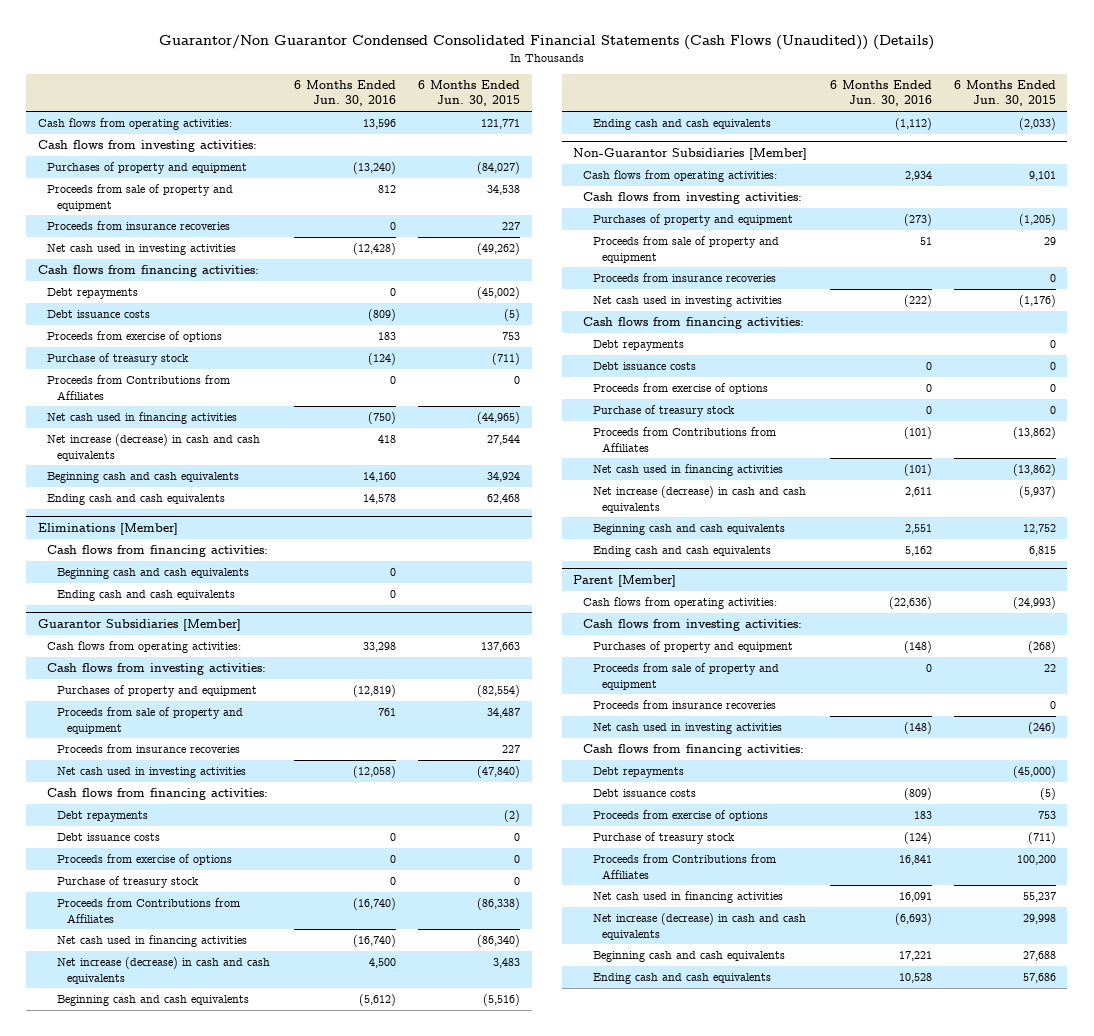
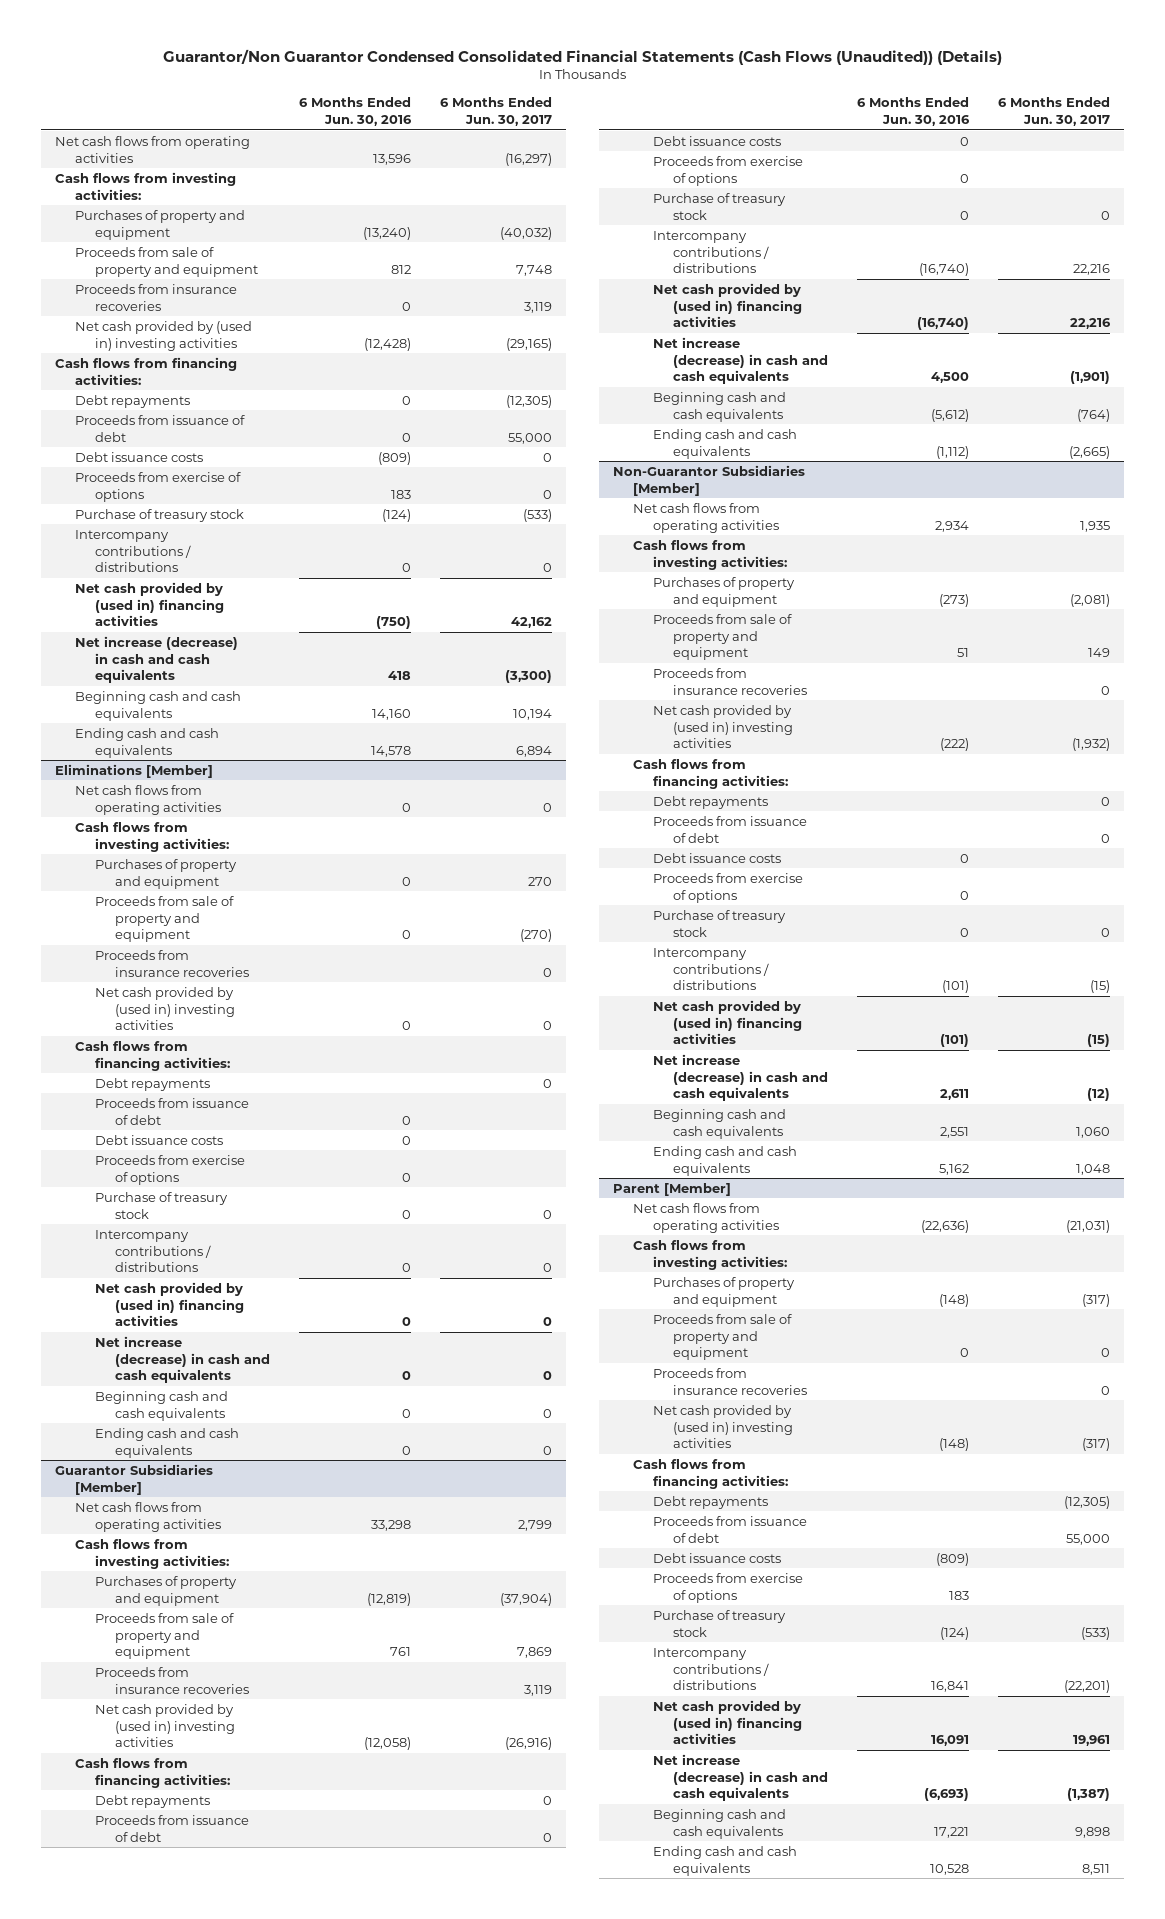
[418,79,521,107] 6 Months Ended Jun. 30, 2015 -> none
none -> [439,97,552,127] 6 Months Ended Jun. 30, 2017
[37,118,232,131] Cash flows from operating activities: -> [55,135,251,163] Net cash flows from operating activities
[47,244,237,256] Net cash used in investing activities -> [75,320,253,351] Net cash provided by (used in) investing activities
none -> [75,414,246,442] Proceeds from issuance of debt
[47,375,231,400] Proceeds from Contributions from Affiliates -> [75,529,192,573] Intercompany contributions / distributions
[47,412,238,425] Net cash used in financing activities -> [75,581,225,627] Net cash provided by (used in) financing activities
none -> [75,784,222,815] Net cash flows from operating activities
none -> [75,821,230,852] Cash flows from investing activities:
none -> [95,858,238,889] Purchases of property and equipment
none -> [95,895,235,943] Proceeds from sale of property and equipment
none -> [95,949,250,977] Proceeds from insurance recoveries
none -> [95,986,236,1031] Net cash provided by (used in) investing activities
none -> [95,1077,211,1091] Debt repayments
none -> [95,1097,250,1125] Proceeds from issuance of debt
none -> [95,1134,224,1145] Debt issuance costs
none -> [95,1154,246,1185] Proceeds from exercise of options
none -> [95,1191,229,1219] Purchase of treasury stock
none -> [95,1229,212,1273] Intercompany contributions / distributions
none -> [95,1281,245,1327] Net cash provided by (used in) financing activities
none -> [95,1335,271,1384] Net increase (decrease) in cash and cash equivalents
[47,641,242,654] Cash flows from operating activities: -> [75,1501,222,1532] Net cash flows from operating activities
[57,767,247,779] Net cash used in investing activities -> [95,1703,236,1748] Net cash provided by (used in) investing activities
none -> [95,1814,250,1842] Proceeds from issuance of debt
[57,898,241,923] Proceeds from Contributions from Affiliates -> [653,230,770,274] Intercompany contributions / distributions
[57,935,248,948] Net cash used in financing activities -> [653,282,803,328] Net cash provided by (used in) financing activities
[582,170,777,183] Cash flows from operating activities: -> [633,502,780,533] Net cash flows from operating activities
[592,296,782,308] Net cash used in investing activities -> [653,704,794,749] Net cash provided by (used in) investing activities
none -> [653,815,808,843] Proceeds from issuance of debt
[592,427,776,452] Proceeds from Contributions from Affiliates -> [653,947,770,991] Intercompany contributions / distributions
[592,464,783,477] Net cash used in financing activities -> [653,999,803,1045] Net cash provided by (used in) financing activities
[582,597,777,610] Cash flows from operating activities: -> [633,1202,780,1233] Net cash flows from operating activities
[592,723,782,735] Net cash used in investing activities -> [653,1404,794,1449] Net cash provided by (used in) investing activities
none -> [653,1515,808,1543] Proceeds from issuance of debt
[592,854,776,879] Proceeds from Contributions from Affiliates -> [653,1647,770,1691] Intercompany contributions / distributions
[592,891,783,904] Net cash used in financing activities -> [653,1699,803,1745] Net cash provided by (used in) financing activities

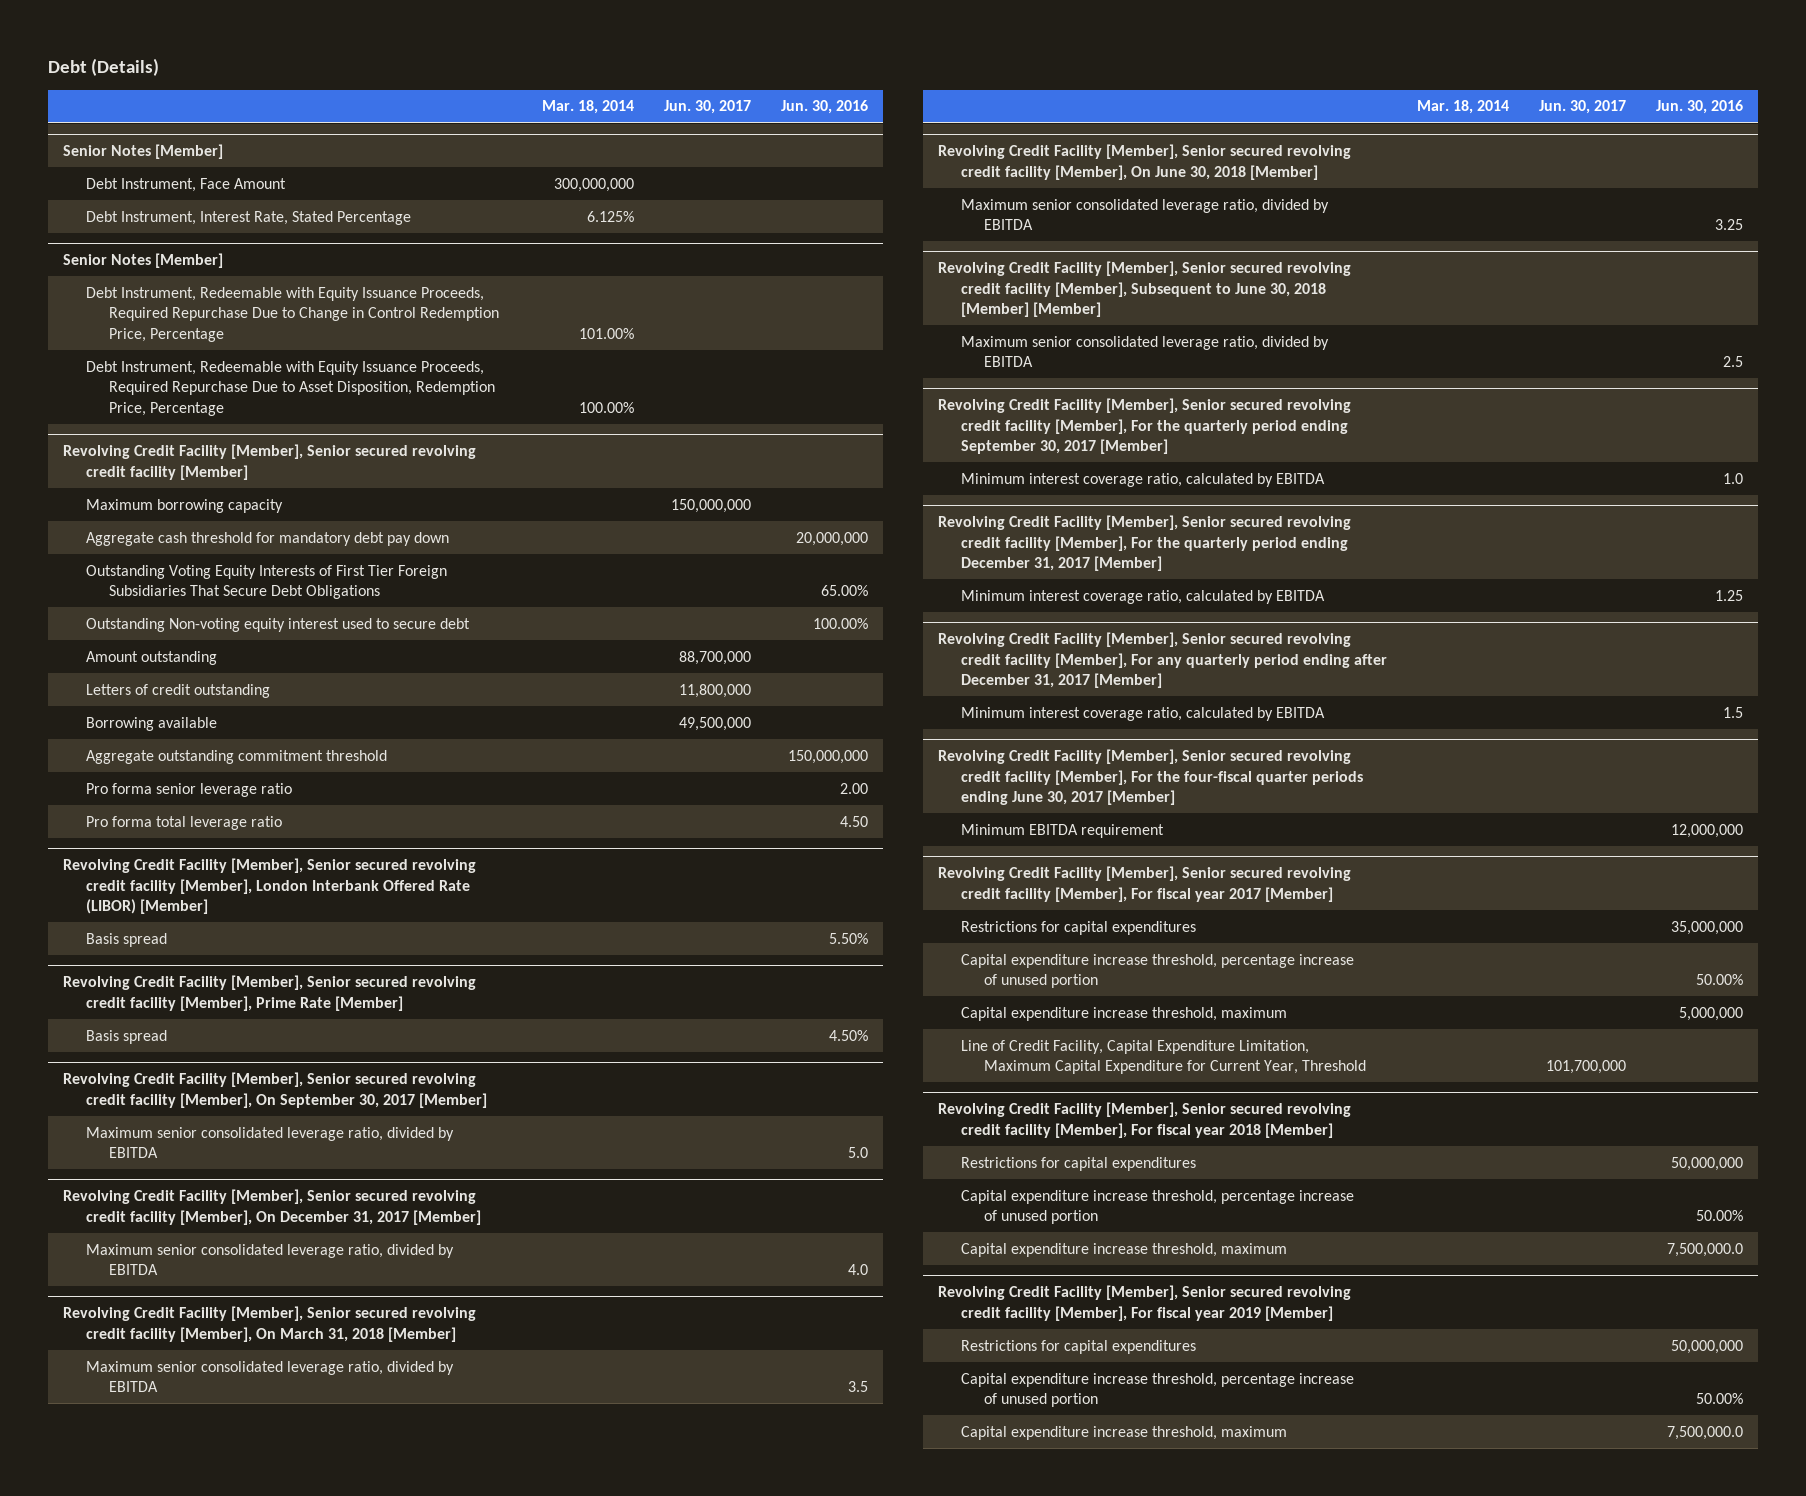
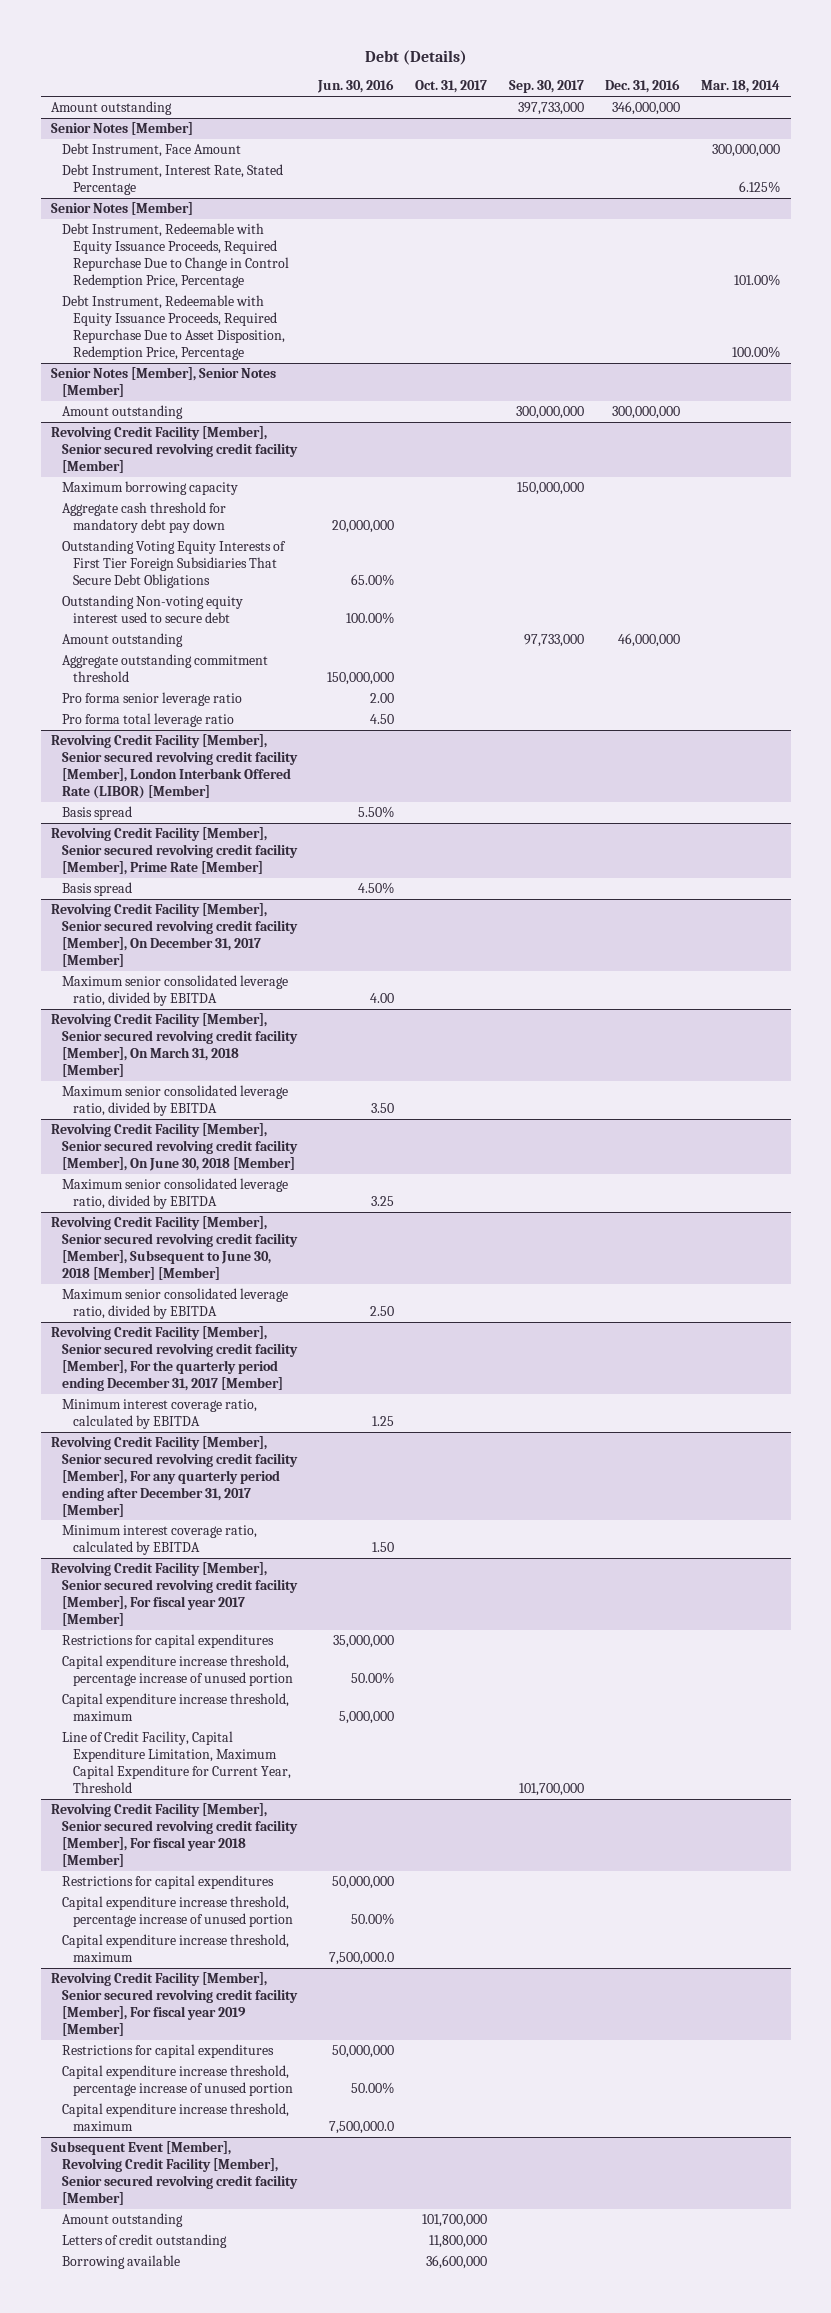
[663,100,751,115] Jun. 30, 2017 -> none
none -> [415,80,488,94] Oct. 31, 2017
none -> [508,80,584,94] Sep. 30, 2017
none -> [604,79,680,94] Dec. 31, 2016
none -> [51,101,173,116] Amount outstanding
none -> [51,367,277,397] Senior Notes [Member], Senior Notes [Member]
none -> [61,405,183,420] Amount outstanding
[86,683,271,698] Letters of credit outstanding -> none
[86,716,218,731] Borrowing available -> none
[63,1071,488,1108] Revolving Credit Facility [Member], Senior secured revolving credit facility [Member], On September 30, 2017 [Member] -> none
[86,1126,455,1159] Maximum senior consolidated leverage ratio, divided by EBITDA -> none
[847,1264,868,1276] 4.0 -> [370,992,395,1003] 4.00
[847,1381,868,1393] 3.5 -> [371,1102,395,1113] 3.50
[938,397,1352,455] Revolving Credit Facility [Member], Senior secured revolving credit facility [Member], For the quarterly period ending September 30, 2017 [Member] -> none
[961,472,1326,487] Minimum interest coverage ratio, calculated by EBITDA -> none
[1722,356,1743,368] 2.5 -> [370,1305,395,1316] 2.50
[938,748,1364,806] Revolving Credit Facility [Member], Senior secured revolving credit facility [Member], For the four-fiscal quarter periods ending June 30, 2017 [Member] -> none
[961,823,1165,838] Minimum EBITDA requirement -> none
[1722,706,1743,718] 1.5 -> [372,1541,395,1552] 1.50
none -> [51,2141,298,2205] Subsequent Event [Member], Revolving Credit Facility [Member], Senior secured revolving credit facility [Member]
none -> [61,2213,183,2228] Amount outstanding
none -> [61,2234,227,2249] Letters of credit outstanding
none -> [61,2255,180,2270] Borrowing available

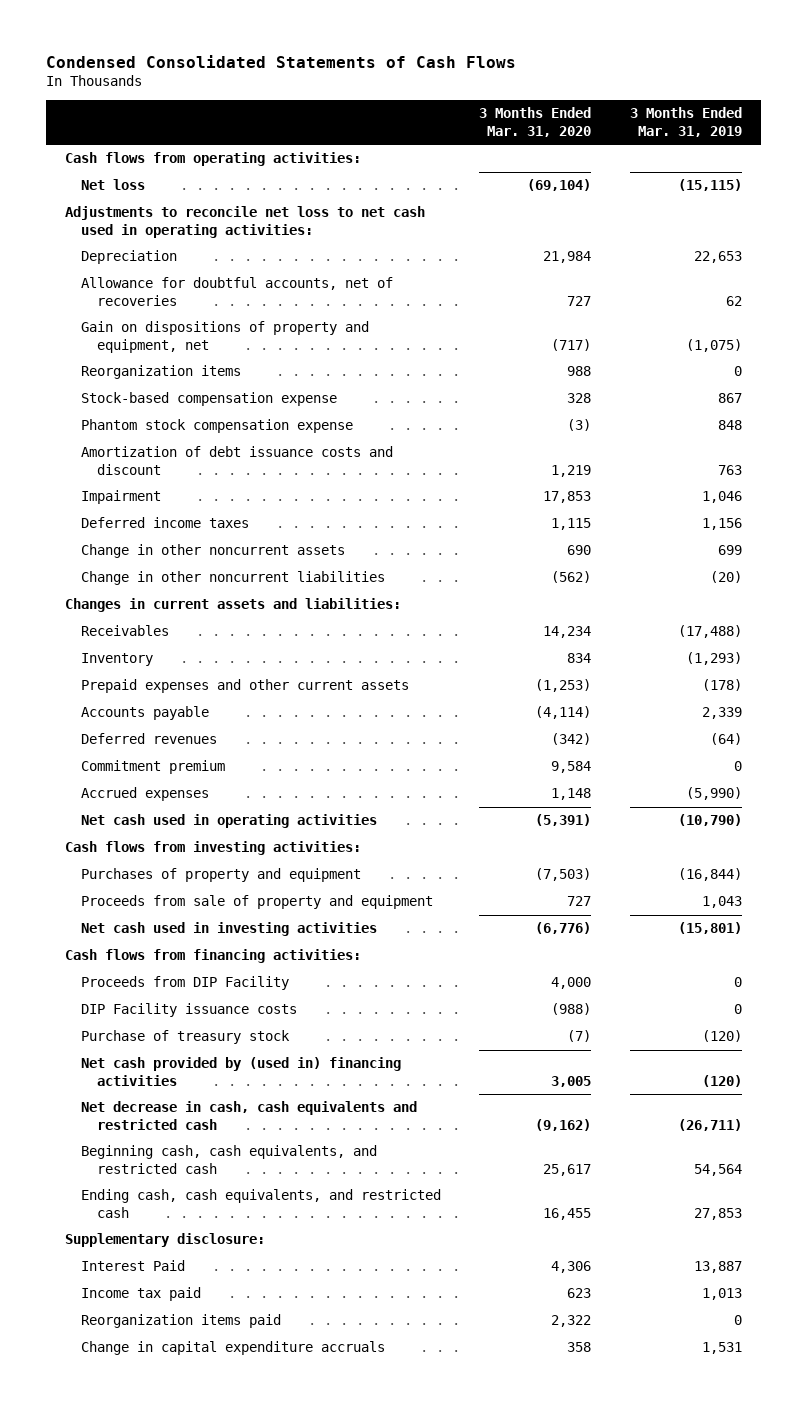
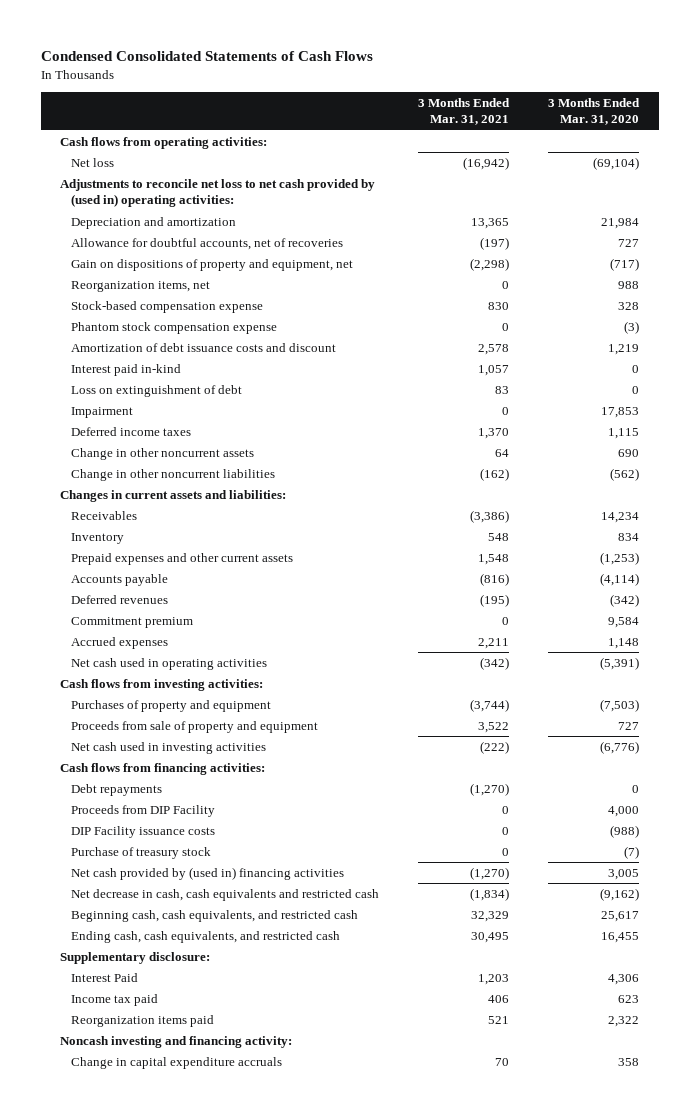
[629,107,742,138] 3 Months Ended Mar. 31, 2019 -> none
none -> [418,97,511,126] 3 Months Ended Mar. 31, 2021
[65,206,426,239] Adjustments to reconcile net loss to net cash used in operating activities: -> [60,179,376,208] Adjustments to reconcile net loss to net cash provided by (used in) operating activities:
[81,250,178,265] Depreciation -> [71,217,237,230] Depreciation and amortization
[81,365,242,380] Reorganization items -> [71,281,211,293] Reorganization items, net
none -> [71,364,182,377] Interest paid in-kind
none -> [71,385,243,398] Loss on extinguishment of debt
none -> [71,784,163,797] Debt repayments
none -> [60,1036,293,1049] Noncash investing and financing activity:

